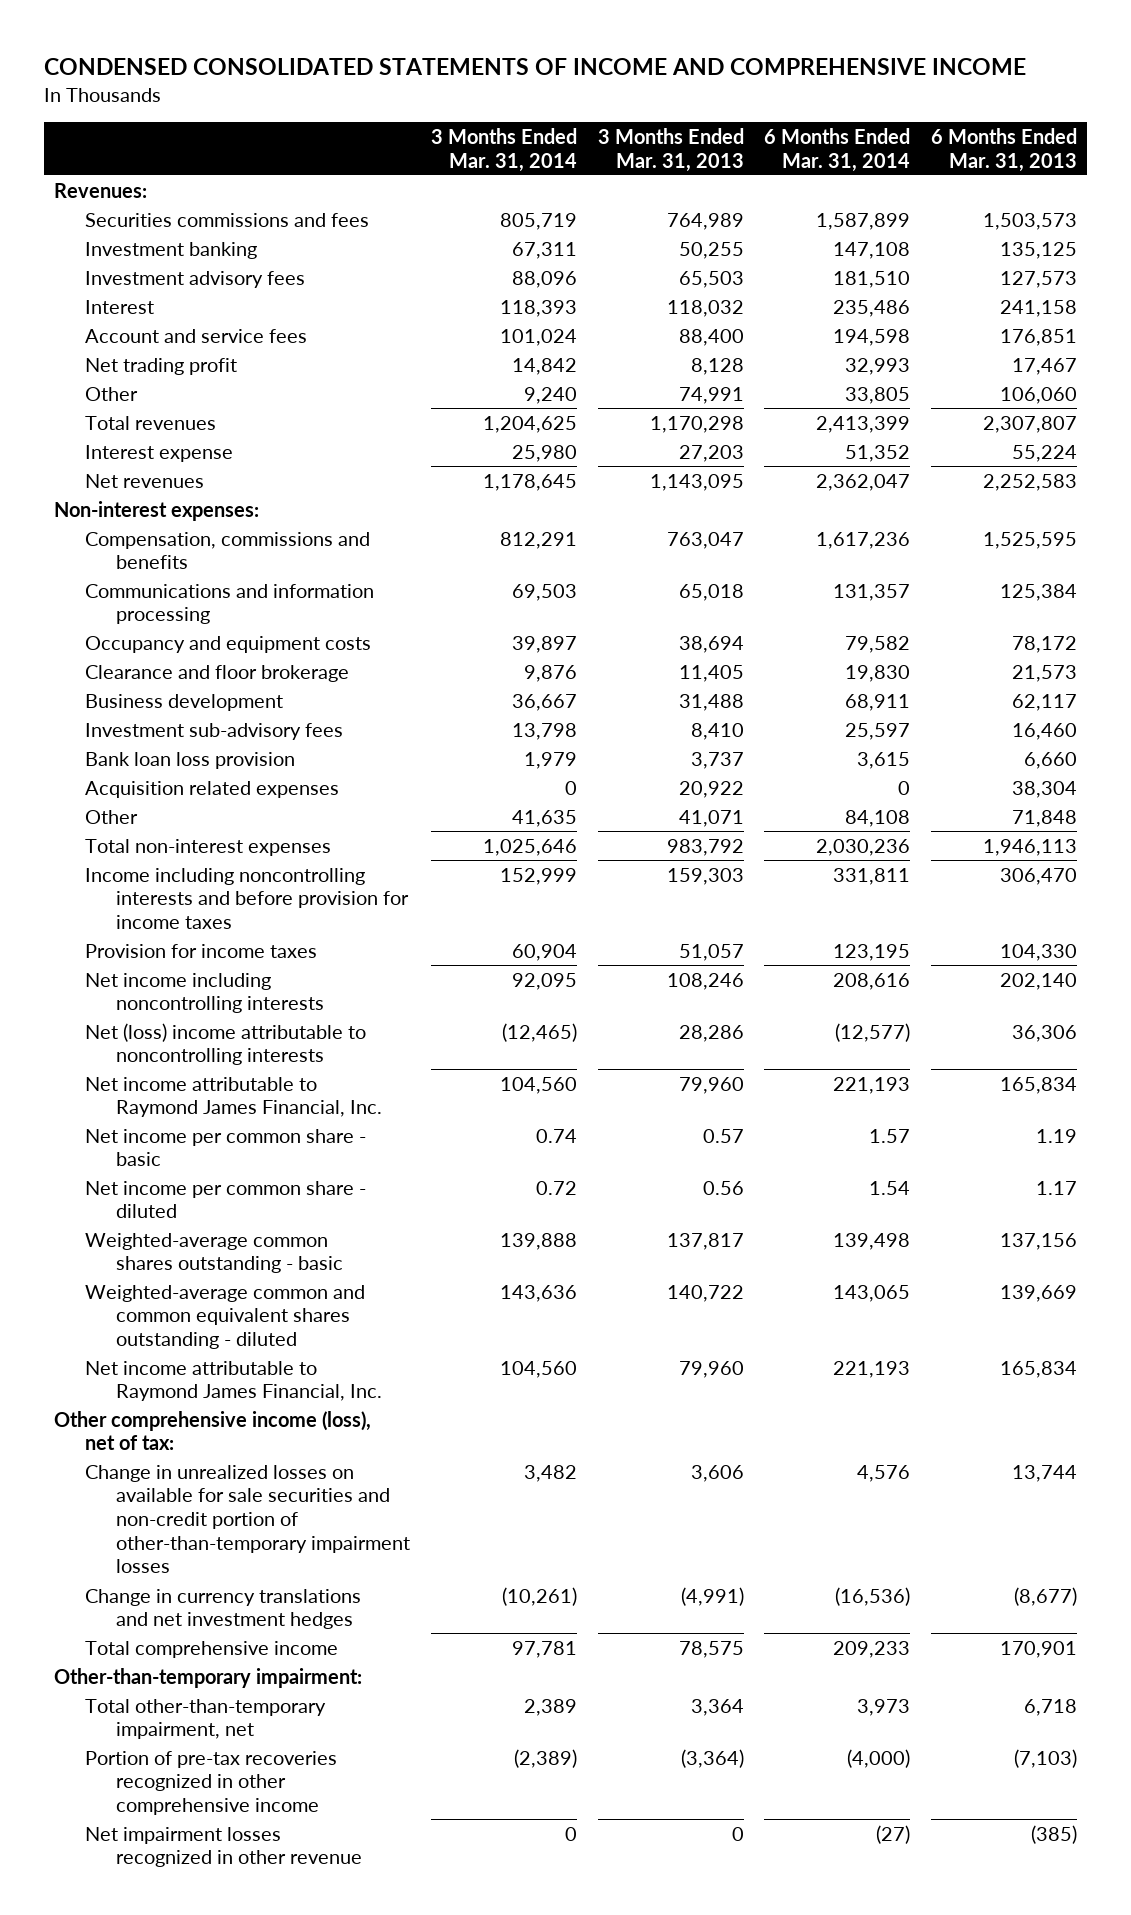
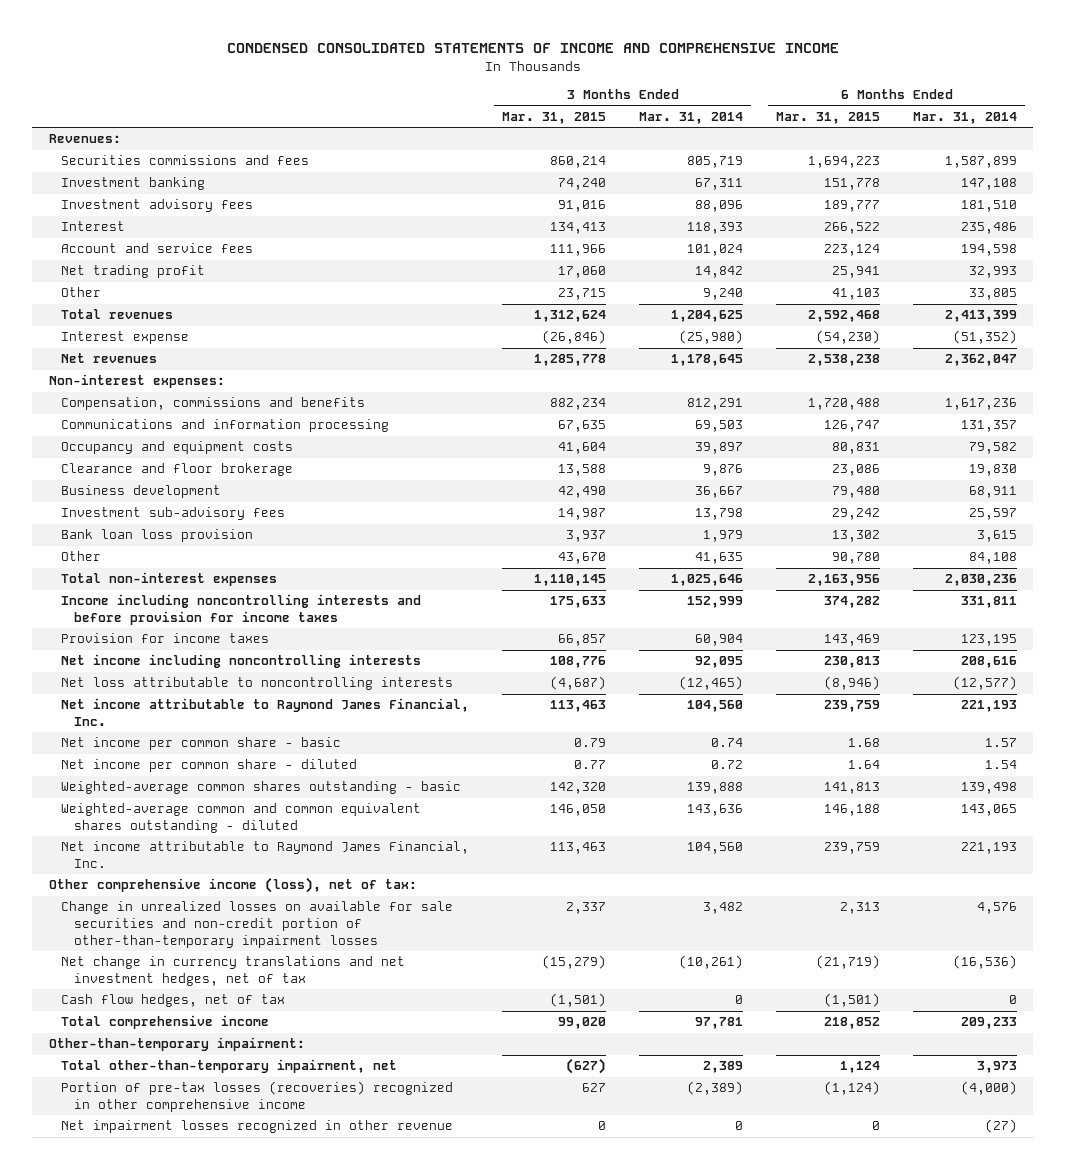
[597,128,744,172] 3 Months Ended Mar. 31, 2013 -> none
[931,128,1078,172] 6 Months Ended Mar. 31, 2013 -> none
none -> [502,111,607,124] Mar. 31, 2015
none -> [776,111,881,124] Mar. 31, 2015
[511,444,577,462] 25,980 -> [679,330,744,345] (25,980)
[845,444,911,462] 51,352 -> [953,330,1018,345] (51,352)
[85,780,340,798] Acquisition related expenses -> none
[85,1022,367,1066] Net (loss) income attributable to noncontrolling interests -> [61,677,454,691] Net loss attributable to noncontrolling interests
[85,1588,362,1630] Change in currency translations and net investment hedges -> [61,956,406,987] Net change in currency translations and net investment hedges, net of tax
none -> [61,994,286,1008] Cash flow hedges, net of tax
[85,1750,338,1816] Portion of pre-tax recoveries recognized in other comprehensive income -> [61,1081,454,1113] Portion of pre-tax losses (recoveries) recognized in other comprehensive income

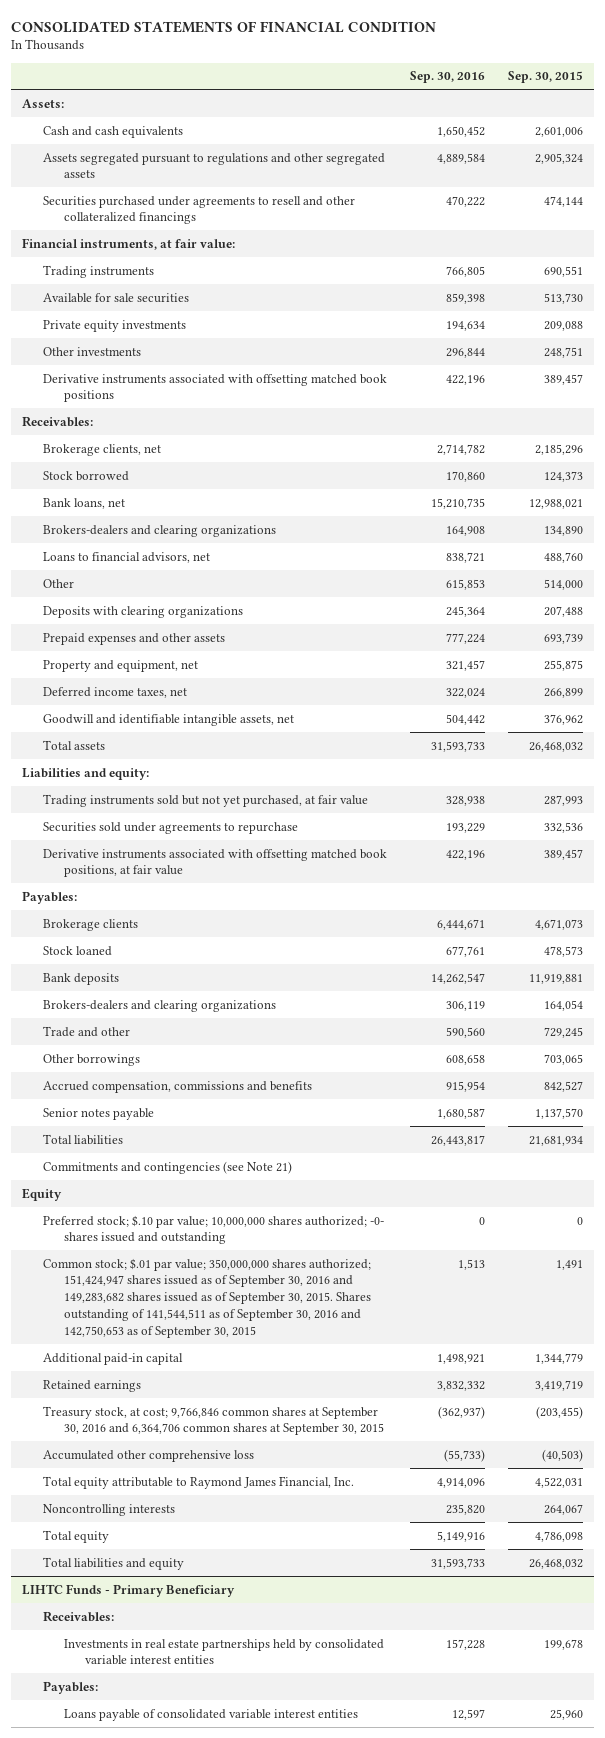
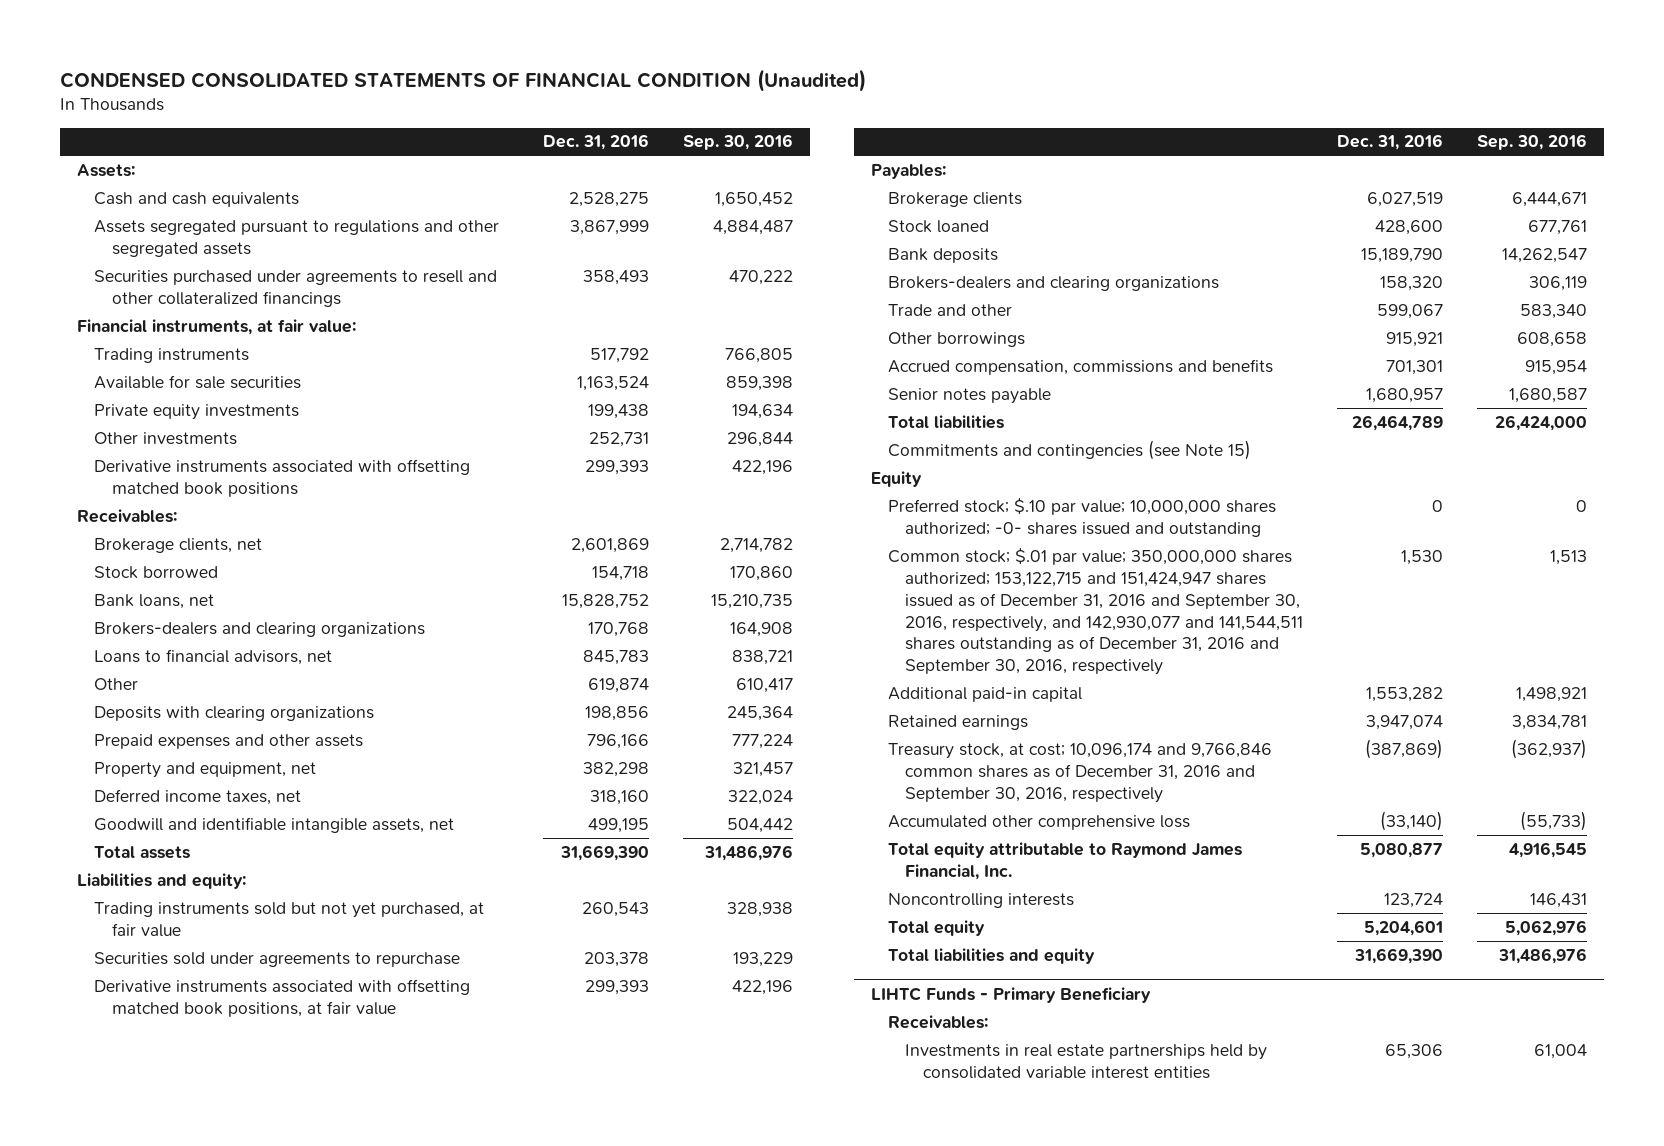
[11,20,437,33] CONSOLIDATED STATEMENTS OF FINANCIAL CONDITION -> [59,68,866,92] CONDENSED CONSOLIDATED STATEMENTS OF FINANCIAL CONDITION (Unaudited)
[507,71,583,84] Sep. 30, 2015 -> none
none -> [543,134,650,151] Dec. 31, 2016
[437,152,486,164] 4,889,584 -> [713,219,794,235] 4,884,487
[446,578,486,590] 615,853 -> [736,677,794,693] 610,417
[431,740,486,752] 31,593,733 -> [704,844,794,861] 31,486,976
[446,1026,486,1038] 590,560 -> [1520,303,1588,319] 583,340
[431,1134,486,1146] 26,443,817 -> [1495,414,1588,431] 26,424,000
[43,1160,293,1174] Commitments and contingencies (see Note 21) -> [888,439,1252,460] Commitments and contingencies (see Note 15)
[43,1257,372,1338] Common stock; $.01 par value; 350,000,000 shares authorized; 151,424,947 shares issued as of September 30, 2016 and 149,283,682 shares issued as of September 30, 2015. Shares outstanding of 141,544,511 as of September 30, 2016 and 142,750,653 as of September 30, 2015 -> [888,547,1304,676] Common stock; $.01 par value; 350,000,000 shares authorized; 153,122,715 and 151,424,947 shares issued as of December 31, 2016 and September 30, 2016, respectively, and 142,930,077 and 141,544,511 shares outstanding as of December 31, 2016 and September 30, 2016, respectively
[437,1380,486,1391] 3,832,332 -> [1512,714,1588,730] 3,834,781
[43,1405,385,1436] Treasury stock, at cost; 9,766,846 common shares at September 30, 2016 and 6,364,706 common shares at September 30, 2015 -> [888,742,1273,803] Treasury stock, at cost; 10,096,174 and 9,766,846 common shares as of December 31, 2016 and September 30, 2016, respectively
[437,1477,486,1488] 4,914,096 -> [1509,841,1588,858] 4,916,545
[446,1503,486,1515] 235,820 -> [1530,892,1588,908] 146,431
[437,1530,486,1542] 5,149,916 -> [1505,919,1588,936] 5,062,976
[431,1557,486,1569] 31,593,733 -> [1498,947,1588,964] 31,486,976
[43,1680,99,1694] Payables: -> none
[64,1708,359,1721] Loans payable of consolidated variable interest entities -> none
[446,1638,486,1650] 157,228 -> [1534,1043,1588,1059] 61,004

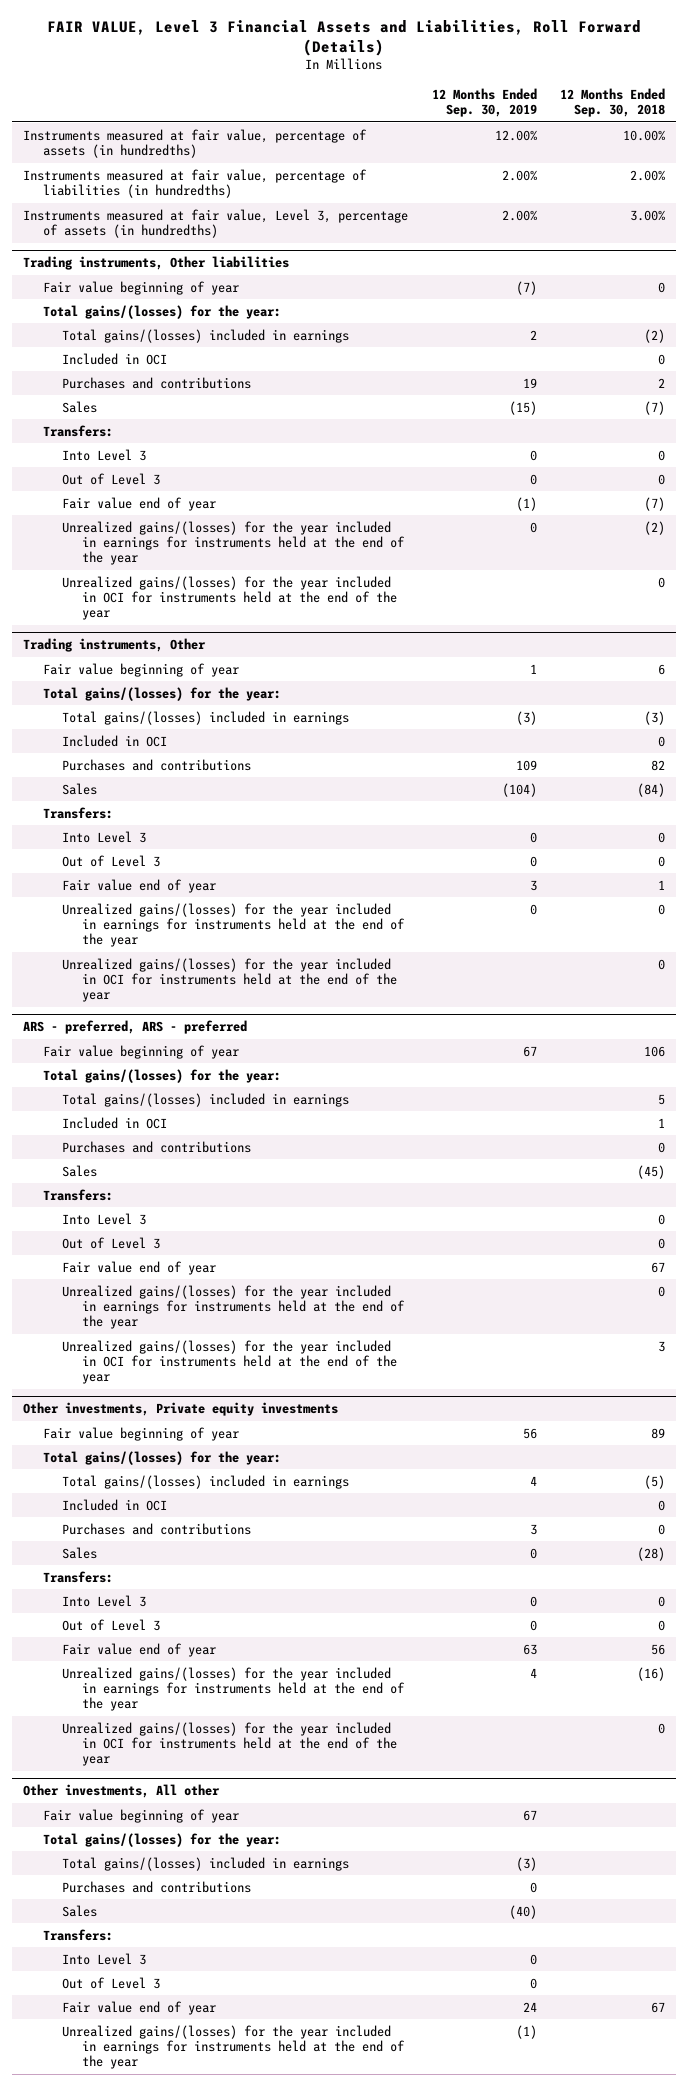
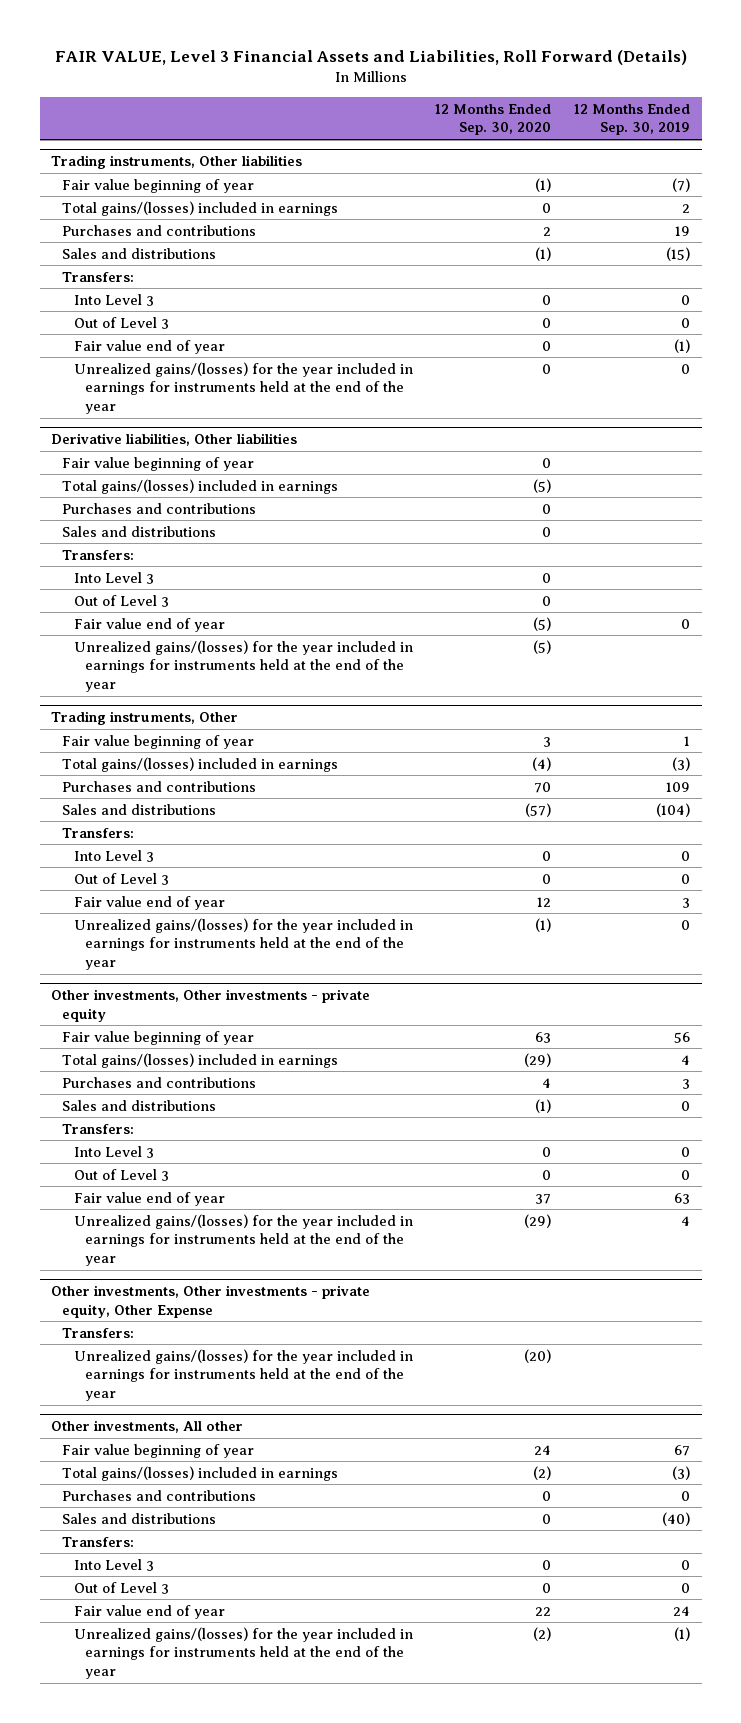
[559,88,665,118] 12 Months Ended Sep. 30, 2018 -> none
none -> [435,103,552,136] 12 Months Ended Sep. 30, 2020
[23,128,368,158] Instruments measured at fair value, percentage of assets (in hundredths) -> none
[23,168,368,198] Instruments measured at fair value, percentage of liabilities (in hundredths) -> none
[23,208,409,238] Instruments measured at fair value, Level 3, percentage of assets (in hundredths) -> none
[42,304,281,319] Total gains/(losses) for the year: -> none
[62,352,168,365] Included in OCI -> none
[62,400,98,413] Sales -> [62,247,217,259] Sales and distributions
none -> [51,433,298,447] Derivative liabilities, Other liabilities
none -> [62,456,255,471] Fair value beginning of year
none -> [62,478,339,494] Total gains/(losses) included in earnings
none -> [62,502,257,514] Purchases and contributions
none -> [62,525,217,537] Sales and distributions
none -> [62,549,135,560] Transfers:
none -> [73,571,154,584] Into Level 3
none -> [73,594,169,607] Out of Level 3
none -> [73,617,225,632] Fair value end of year
[62,575,397,621] Unrealized gains/(losses) for the year included in OCI for instruments held at the end of the year -> [73,639,413,693] Unrealized gains/(losses) for the year included in earnings for instruments held at the end of the year
[42,686,281,701] Total gains/(losses) for the year: -> none
[62,734,168,747] Included in OCI -> none
[62,782,98,795] Sales -> [62,803,217,815] Sales and distributions
[62,957,397,1003] Unrealized gains/(losses) for the year included in OCI for instruments held at the end of the year -> none
[23,1020,248,1035] ARS - preferred, ARS - preferred -> none
[42,1044,239,1059] Fair value beginning of year -> none
[42,1068,281,1083] Total gains/(losses) for the year: -> none
[62,1092,350,1107] Total gains/(losses) included in earnings -> none
[62,1116,168,1129] Included in OCI -> none
[62,1140,252,1153] Purchases and contributions -> none
[62,1164,98,1177] Sales -> none
[42,1188,113,1201] Transfers: -> none
[62,1212,147,1225] Into Level 3 -> none
[62,1236,161,1249] Out of Level 3 -> none
[62,1260,217,1275] Fair value end of year -> none
[62,1284,405,1330] Unrealized gains/(losses) for the year included in earnings for instruments held at the end of the year -> none
[62,1339,397,1385] Unrealized gains/(losses) for the year included in OCI for instruments held at the end of the year -> none
[23,1402,339,1417] Other investments, Private equity investments -> [51,989,371,1022] Other investments, Other investments - private equity
[42,1450,281,1465] Total gains/(losses) for the year: -> none
[62,1498,168,1511] Included in OCI -> none
[62,1546,98,1559] Sales -> [62,1099,217,1111] Sales and distributions
none -> [51,1285,371,1318] Other investments, Other investments - private equity, Other Expense
none -> [62,1327,135,1338] Transfers:
[62,1721,397,1767] Unrealized gains/(losses) for the year included in OCI for instruments held at the end of the year -> [73,1348,413,1402] Unrealized gains/(losses) for the year included in earnings for instruments held at the end of the year
[42,1832,281,1847] Total gains/(losses) for the year: -> none
[62,1904,98,1917] Sales -> [62,1512,217,1524] Sales and distributions

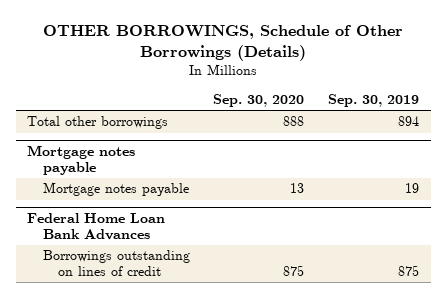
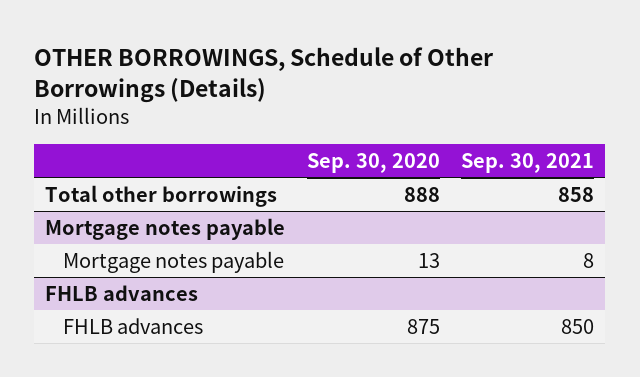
[328,94,420,108] Sep. 30, 2019 -> none
none -> [461,153,595,174] Sep. 30, 2021
[27,213,166,241] Federal Home Loan Bank Advances -> [45,284,199,301] FHLB advances
[42,250,190,277] Borrowings outstanding on lines of credit -> [63,317,204,334] FHLB advances

